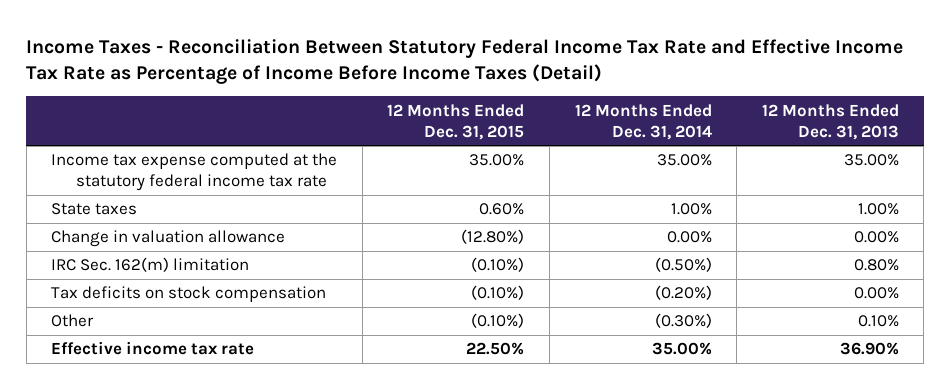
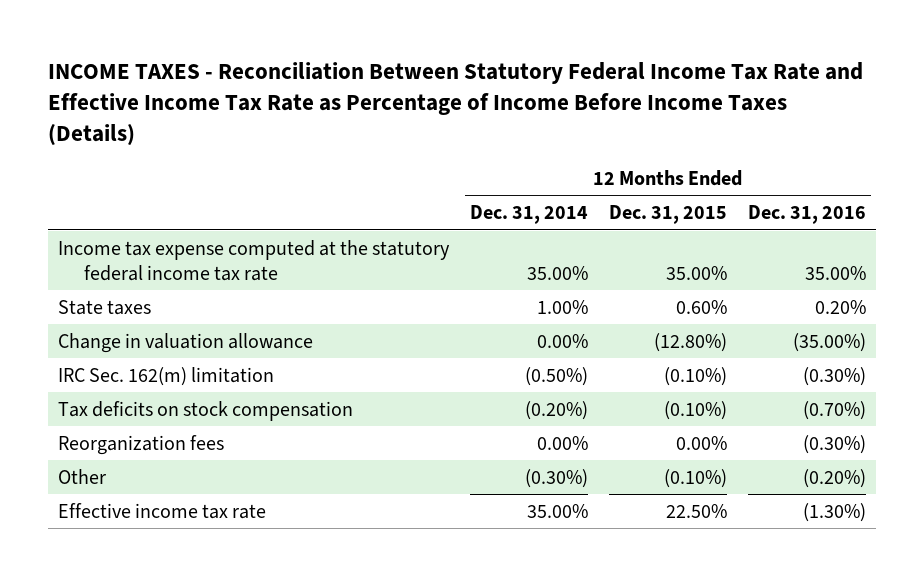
[26,38,904,85] Income Taxes - Reconciliation Between Statutory Federal Income Tax Rate and Effective Income Tax Rate as Percentage of Income Before Income Taxes (Detail) -> [47,61,863,147] INCOME TAXES - Reconciliation Between Statutory Federal Income Tax Rate and Effective Income Tax Rate as Percentage of Income Before Income Taxes (Details)
[761,103,899,140] 12 Months Ended Dec. 31, 2013 -> none
none -> [747,205,866,225] Dec. 31, 2016
none -> [58,434,225,455] Reorganization fees

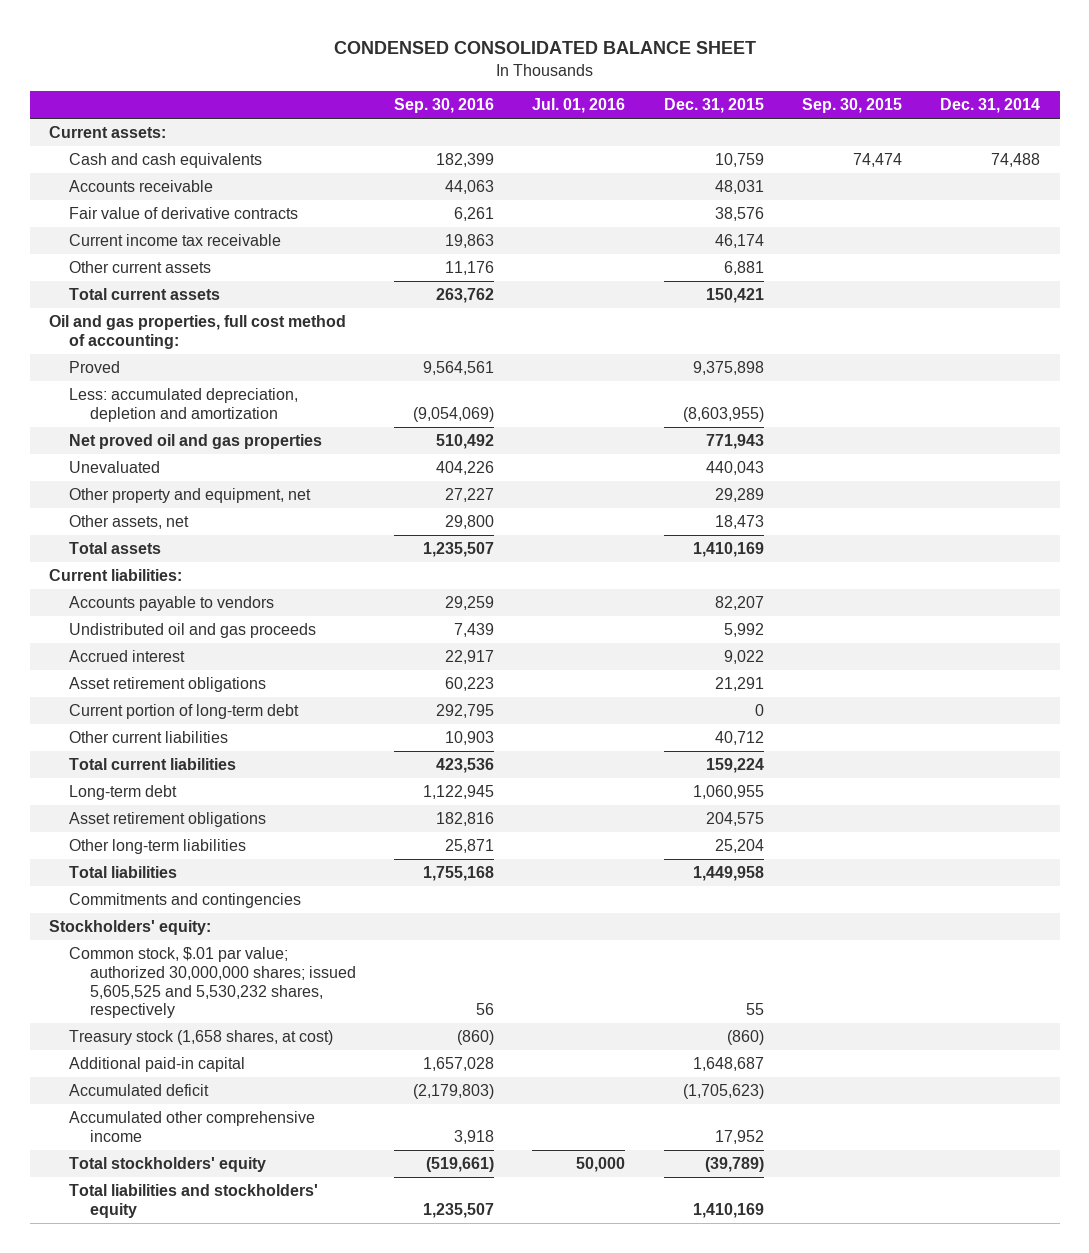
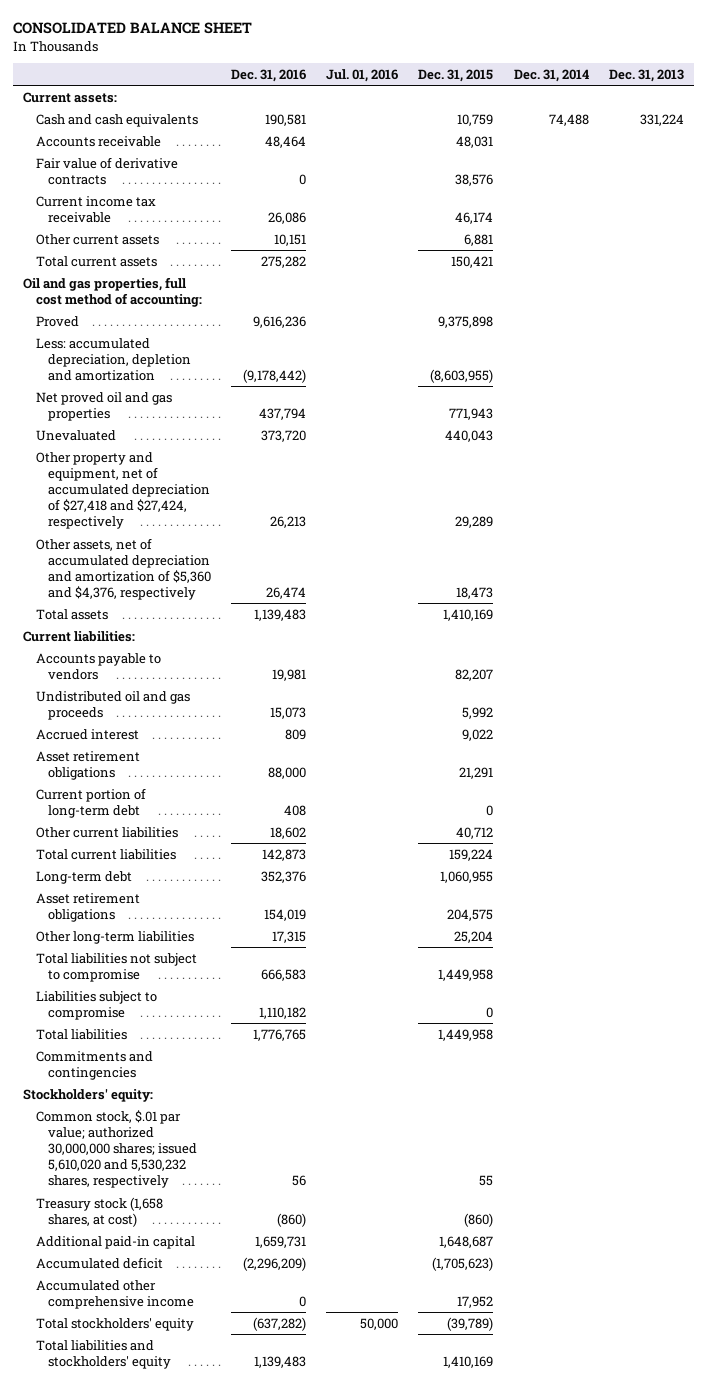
[333,41,756,55] CONDENSED CONSOLIDATED BALANCE SHEET -> [13,22,253,35] CONSOLIDATED BALANCE SHEET
[393,98,494,114] Sep. 30, 2016 -> none
[801,98,902,114] Sep. 30, 2015 -> none
none -> [230,68,306,82] Dec. 31, 2016
none -> [608,68,684,82] Dec. 31, 2013
[69,487,312,503] Other property and equipment, net -> [35,451,210,530] Other property and equipment, net of accumulated depreciation of $27,418 and $27,424, respectively
[69,514,190,529] Other assets, net -> [35,537,211,601] Other assets, net of accumulated depreciation and amortization of $5,360 and $4,376, respectively
none -> [35,952,197,982] Total liabilities not subject to compromise
none -> [35,990,157,1020] Liabilities subject to compromise
[69,946,356,1019] Common stock, $.01 par value; authorized 30,000,000 shares; issued 5,605,525 and 5,530,232 shares, respectively -> [35,1109,197,1189] Common stock, $.01 par value; authorized 30,000,000 shares; issued 5,610,020 and 5,530,232 shares, respectively

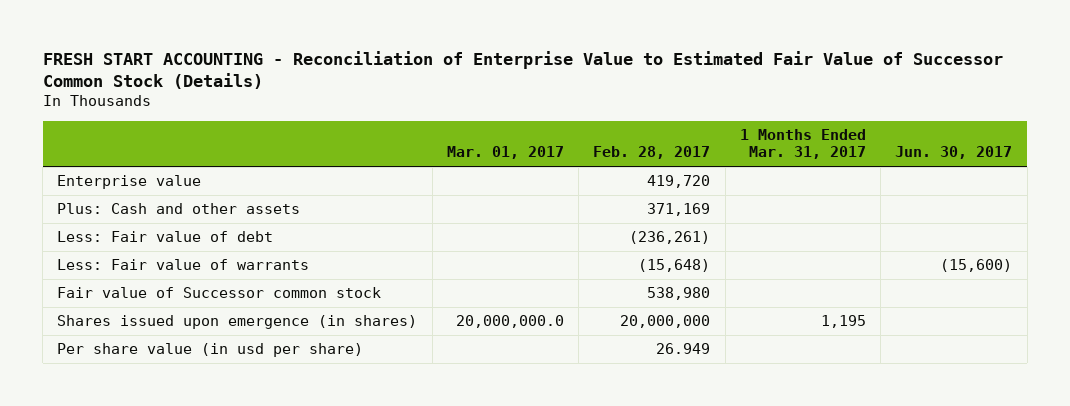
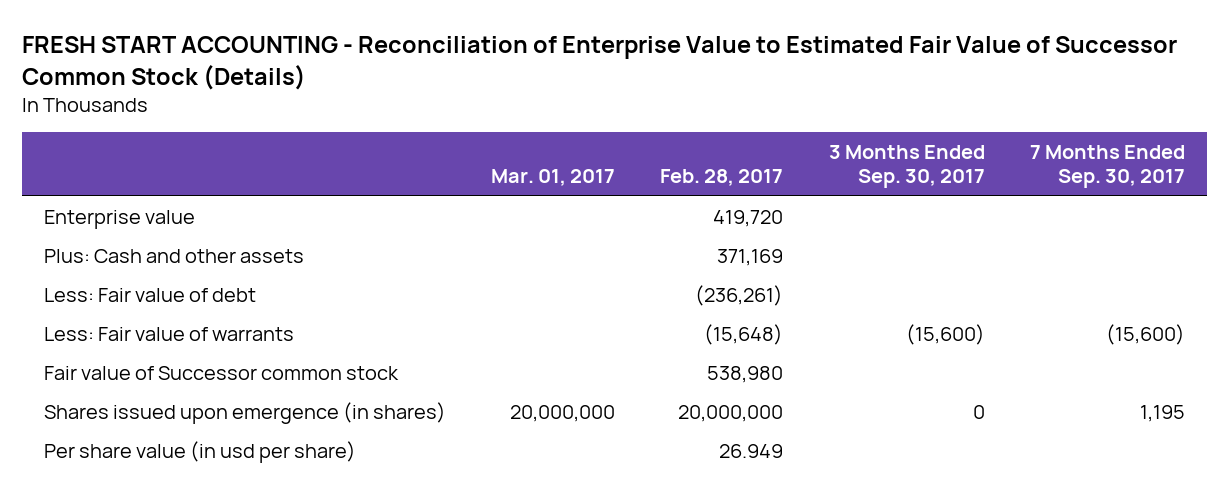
[739,129,866,160] 1 Months Ended Mar. 31, 2017 -> none
[895,146,1013,160] Jun. 30, 2017 -> none
none -> [828,144,985,189] 3 Months Ended Sep. 30, 2017
none -> [1029,144,1185,189] 7 Months Ended Sep. 30, 2017
[455,315,564,329] 20,000,000.0 -> [510,404,616,422] 20,000,000

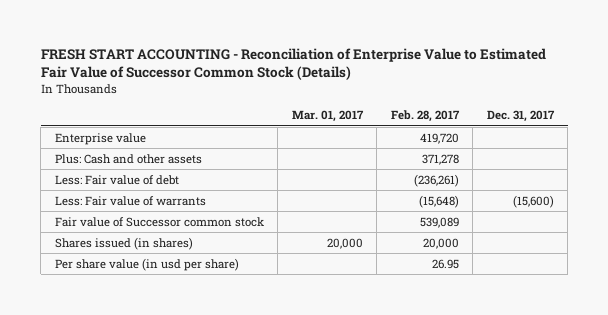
[828,144,985,189] 3 Months Ended Sep. 30, 2017 -> none
[1029,144,1185,189] 7 Months Ended Sep. 30, 2017 -> none
none -> [486,110,555,123] Dec. 31, 2017
[717,248,784,266] 371,169 -> [421,153,459,165] 371,278
[707,365,784,383] 538,980 -> [419,216,459,228] 539,089
[44,401,447,424] Shares issued upon emergence (in shares) -> [54,236,193,250] Shares issued (in shares)
[510,404,616,422] 20,000,000 -> [326,237,363,249] 20,000
[678,404,784,422] 20,000,000 -> [422,237,459,249] 20,000
[719,443,784,458] 26.949 -> [431,258,459,269] 26.95

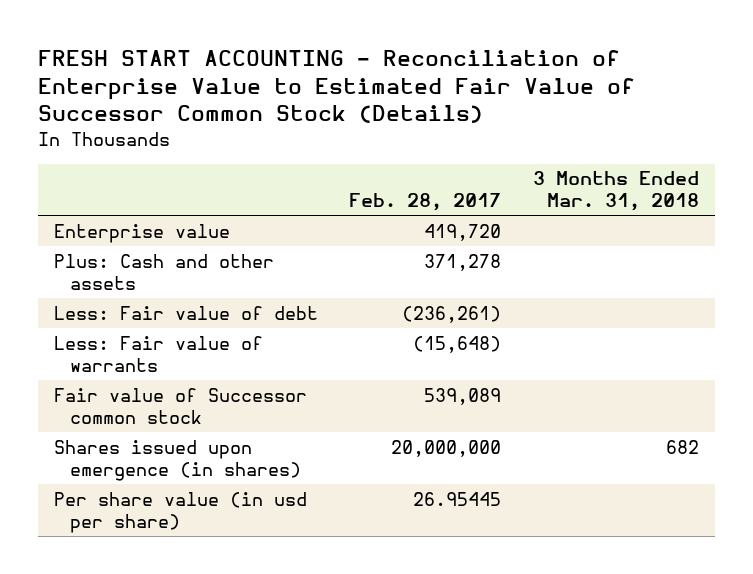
[291,110,364,123] Mar. 01, 2017 -> none
[486,110,555,123] Dec. 31, 2017 -> none
none -> [533,171,700,212] 3 Months Ended Mar. 31, 2018
[54,236,193,250] Shares issued (in shares) -> [53,439,301,481] Shares issued upon emergence (in shares)
[422,237,459,249] 20,000 -> [391,439,502,457] 20,000,000
[431,258,459,269] 26.95 -> [413,491,502,506] 26.95445

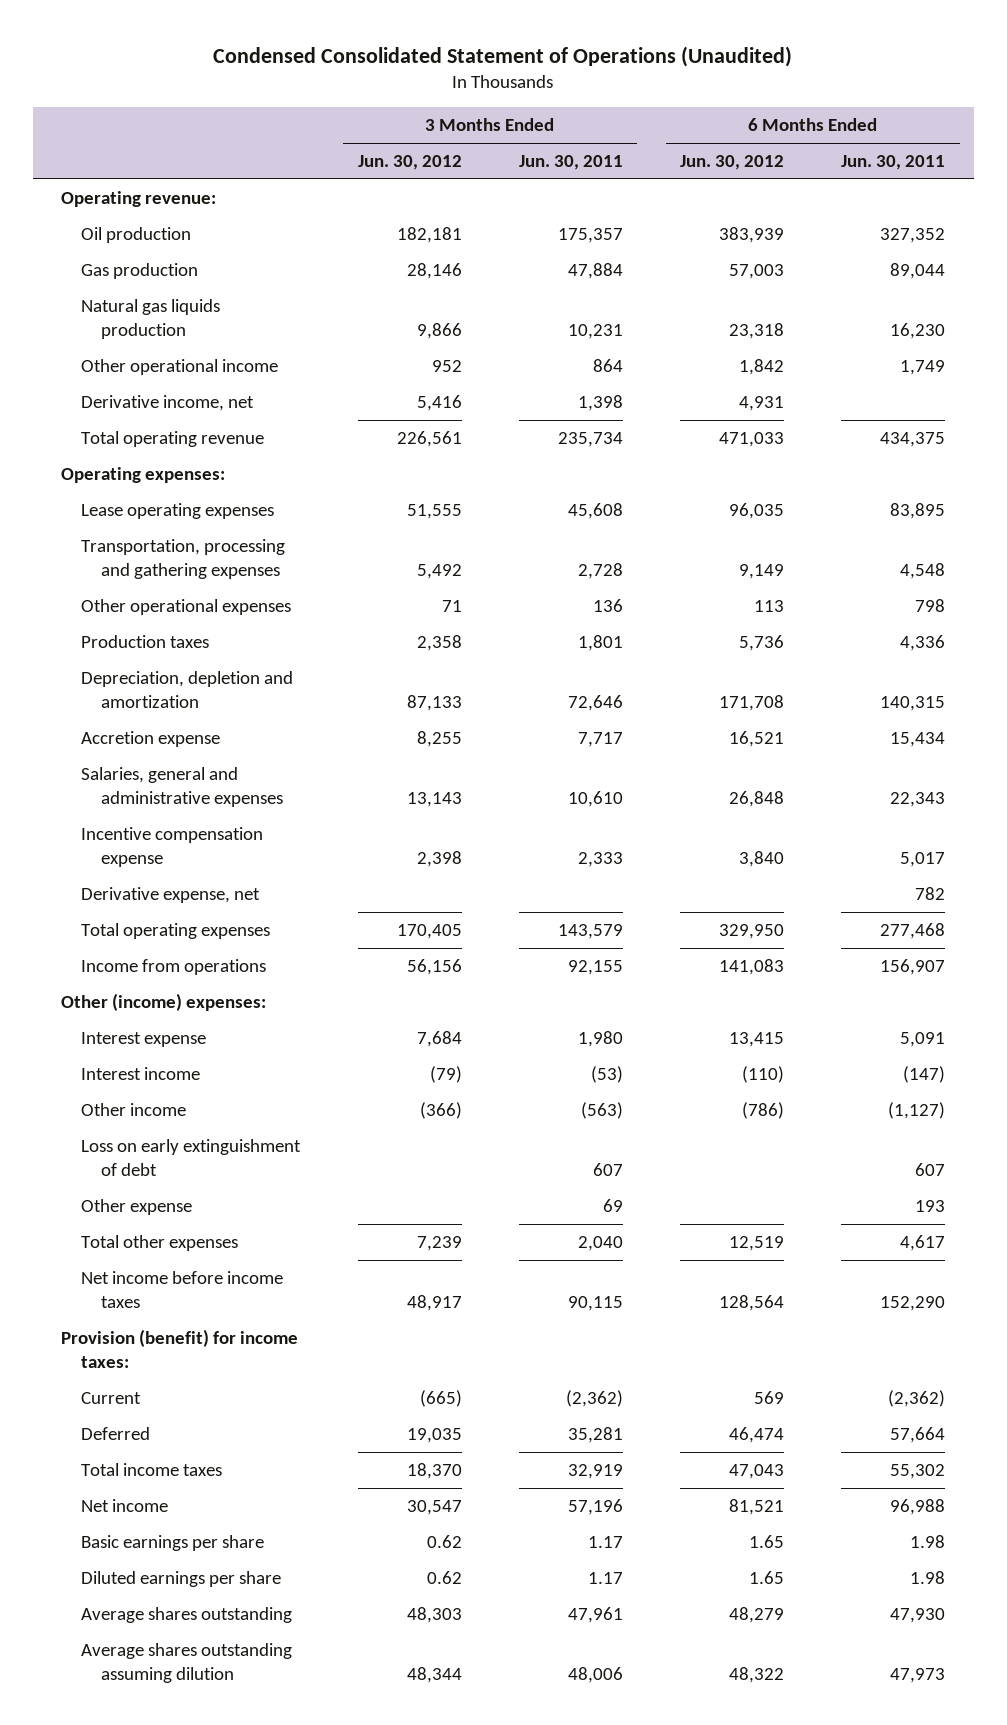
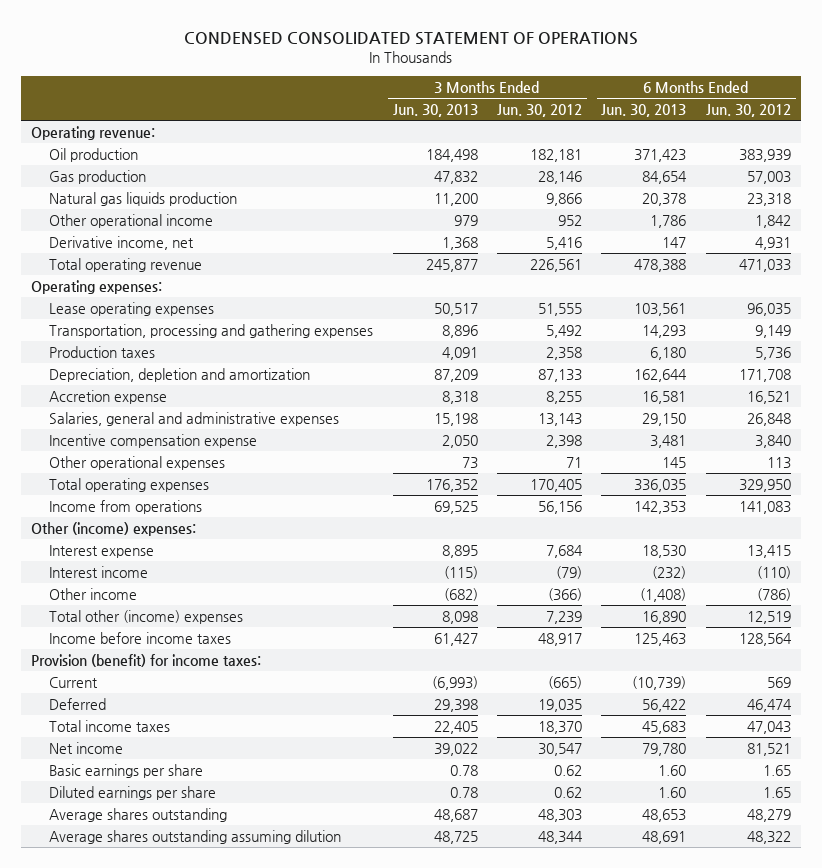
[213,45,793,67] Condensed Consolidated Statement of Operations (Unaudited) -> [184,32,639,46] CONDENSED CONSOLIDATED STATEMENT OF OPERATIONS
[518,155,623,171] Jun. 30, 2011 -> none
[841,155,946,171] Jun. 30, 2011 -> none
none -> [392,104,478,118] Jun. 30, 2013
none -> [601,104,687,118] Jun. 30, 2013
[81,887,261,904] Derivative expense, net -> none
[81,599,292,616] Other operational expenses -> [49,455,226,470] Other operational expenses
[81,1139,302,1177] Loss on early extinguishment of debt -> none
[81,1199,193,1216] Other expense -> none
[81,1235,239,1252] Total other expenses -> [49,609,244,624] Total other (income) expenses
[81,1271,284,1309] Net income before income taxes -> [49,631,232,644] Income before income taxes

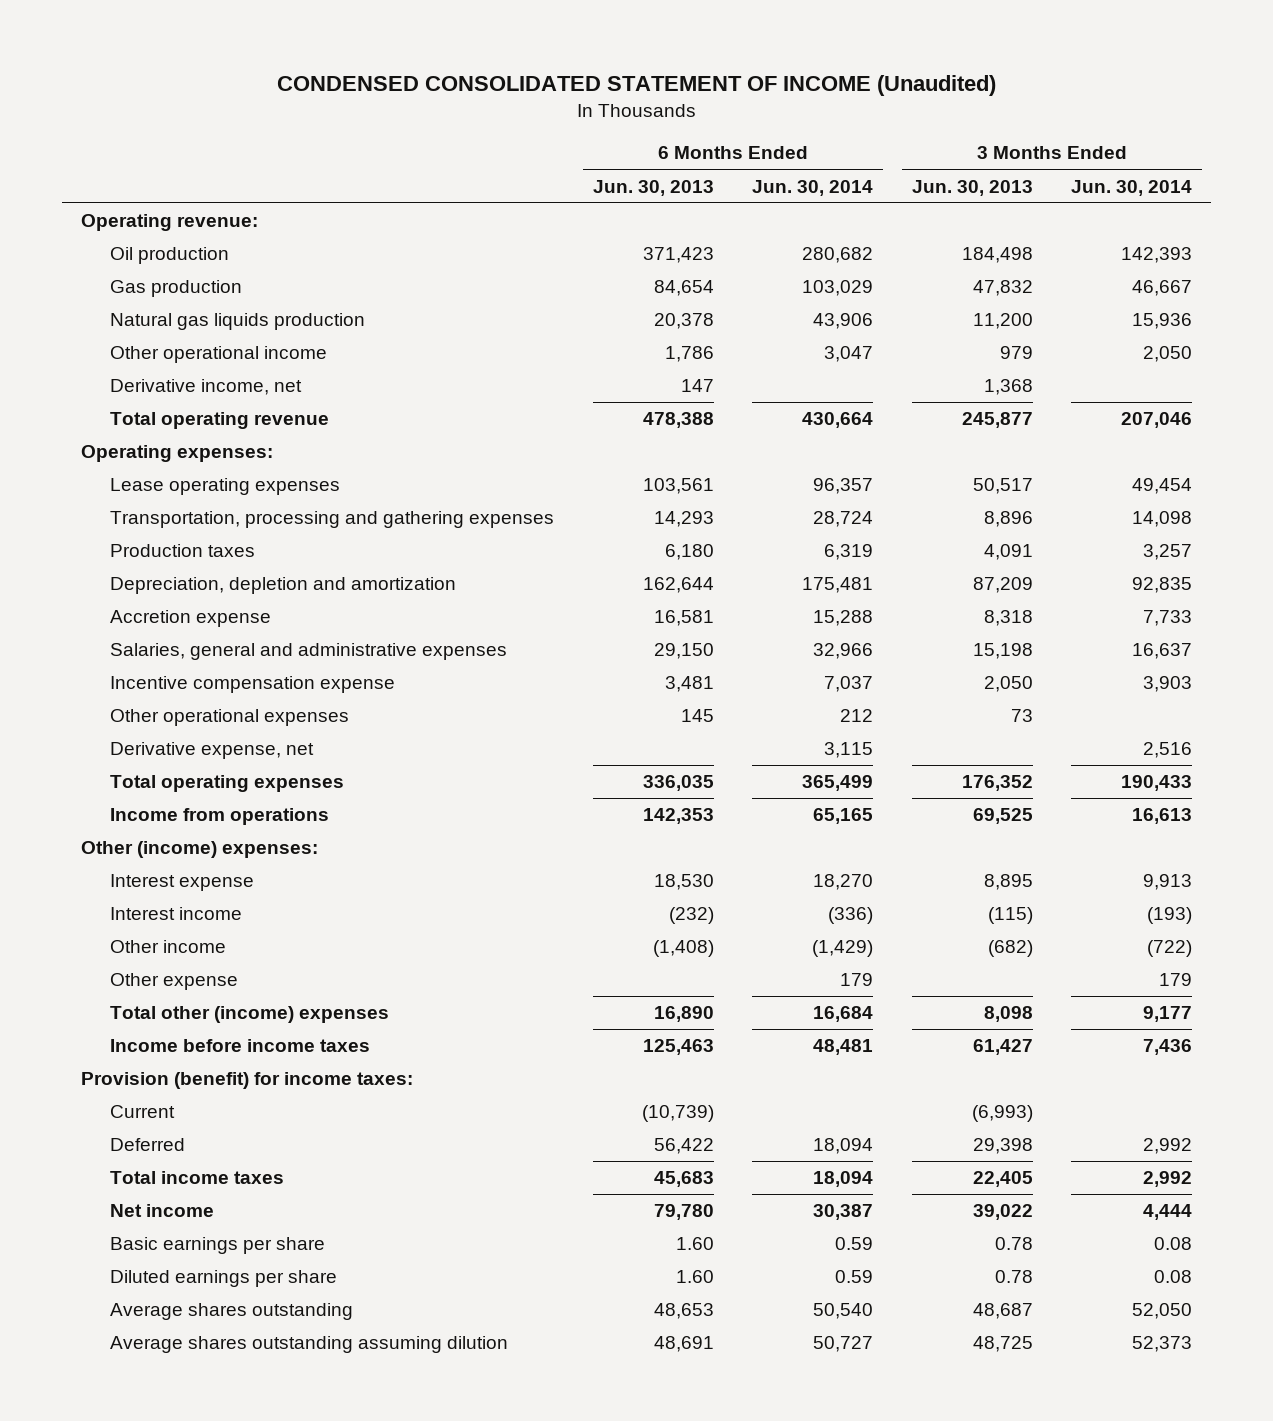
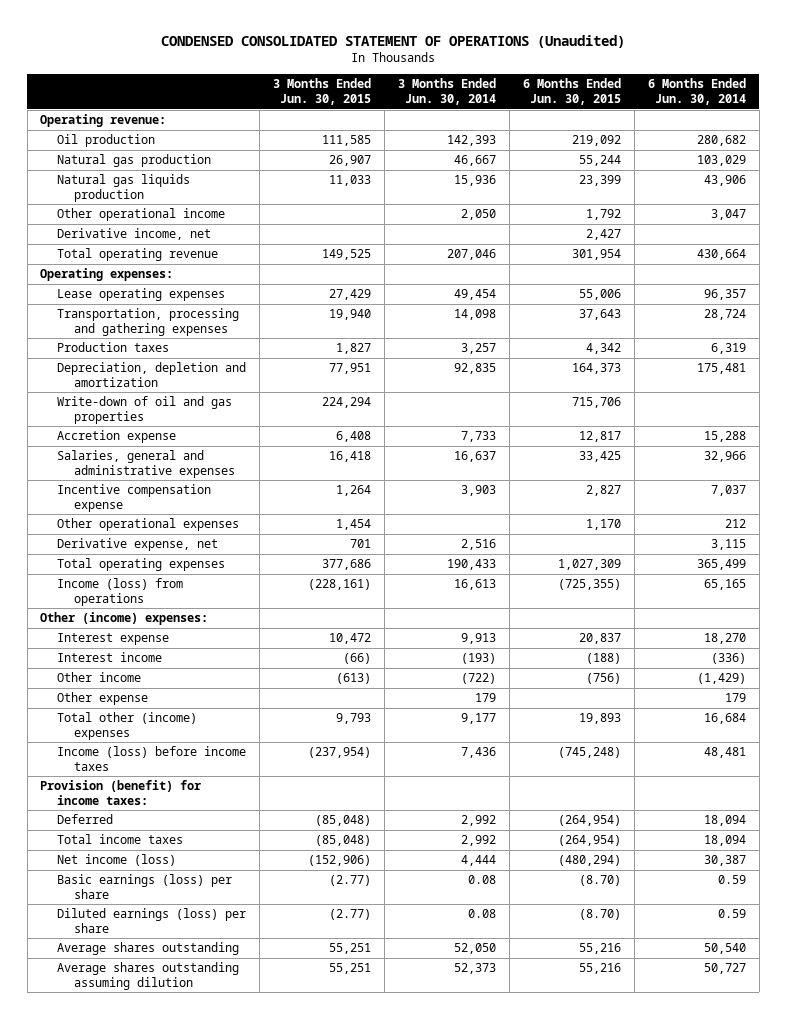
[276,75,996,97] CONDENSED CONSOLIDATED STATEMENT OF INCOME (Unaudited) -> [161,34,626,48] CONDENSED CONSOLIDATED STATEMENT OF OPERATIONS (Unaudited)
[592,179,714,196] Jun. 30, 2013 -> none
[911,179,1033,196] Jun. 30, 2013 -> none
none -> [272,78,371,106] 3 Months Ended Jun. 30, 2015
none -> [522,78,621,106] 6 Months Ended Jun. 30, 2015
[110,280,243,298] Gas production -> [57,154,212,168] Natural gas production
none -> [57,396,233,424] Write-down of oil and gas properties
[110,808,330,826] Income from operations -> [57,578,184,606] Income (loss) from operations
[110,1039,371,1053] Income before income taxes -> [57,746,247,771] Income (loss) before income taxes
[110,1105,176,1119] Current -> none
[110,1204,215,1218] Net income -> [57,854,177,867] Net income (loss)
[110,1237,326,1255] Basic earnings per share -> [57,874,233,899] Basic earnings (loss) per share
[110,1270,338,1288] Diluted earnings per share -> [57,908,247,933] Diluted earnings (loss) per share

